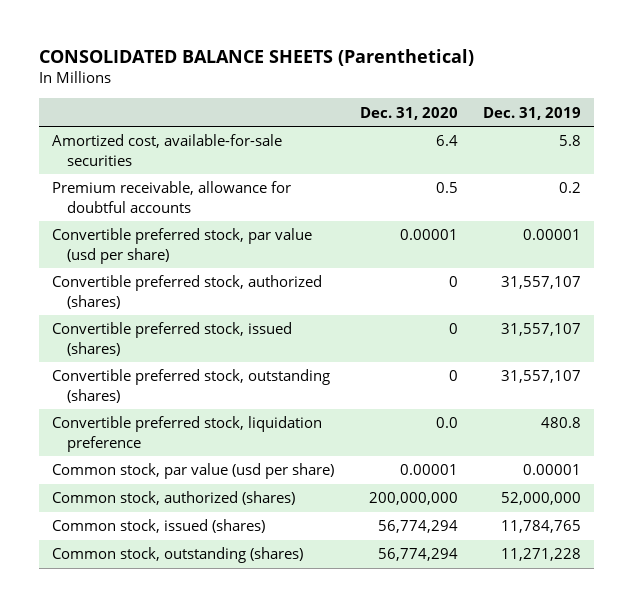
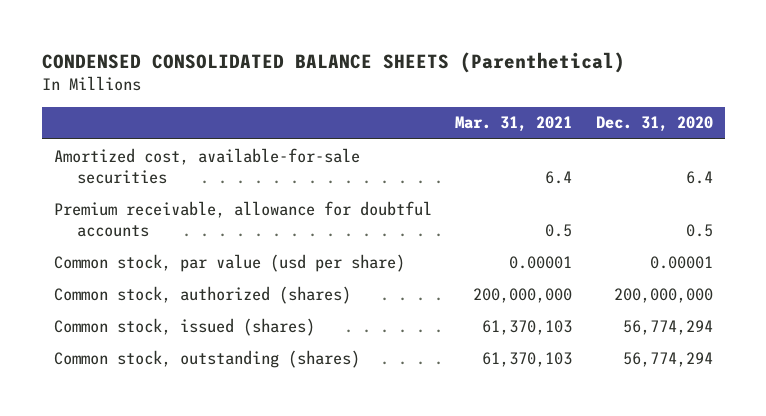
[38,48,474,66] CONSOLIDATED BALANCE SHEETS (Parenthetical) -> [41,51,625,73] CONDENSED CONSOLIDATED BALANCE SHEETS (Parenthetical)
[483,106,582,120] Dec. 31, 2019 -> none
none -> [455,116,573,133] Mar. 31, 2021
[51,228,312,264] Convertible preferred stock, par value (usd per share) -> none
[51,275,322,309] Convertible preferred stock, authorized (shares) -> none
[51,322,292,356] Convertible preferred stock, issued (shares) -> none
[51,369,330,403] Convertible preferred stock, outstanding (shares) -> none
[51,416,322,452] Convertible preferred stock, liquidation preference -> none

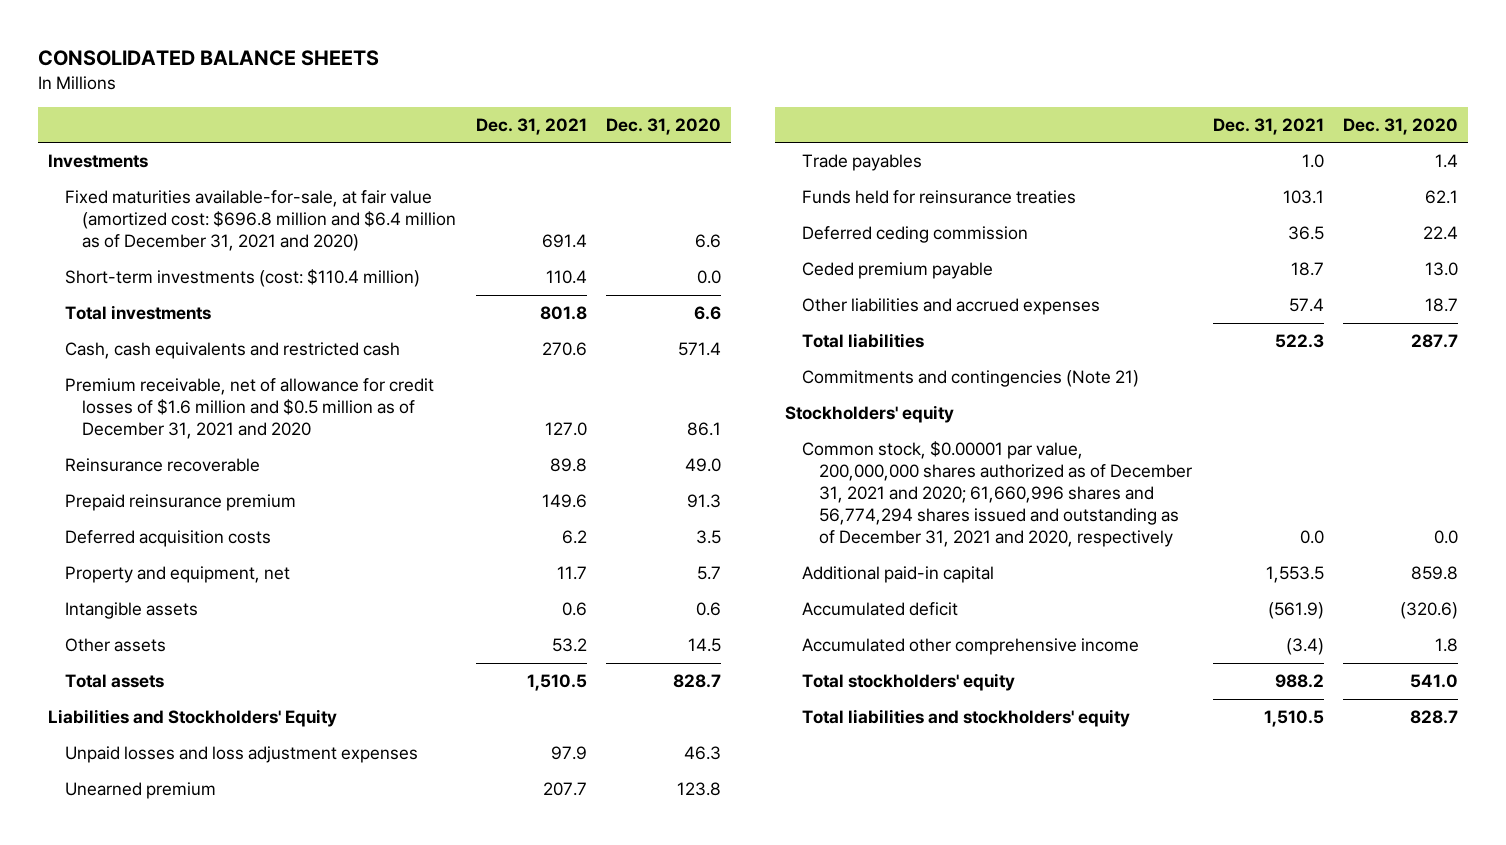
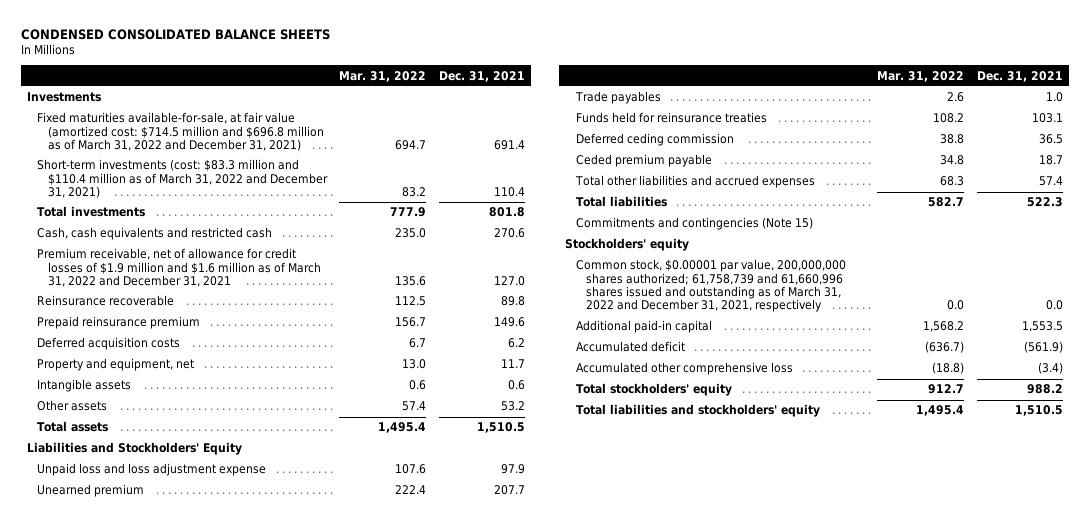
[37,50,379,67] CONSOLIDATED BALANCE SHEETS -> [20,28,330,40] CONDENSED CONSOLIDATED BALANCE SHEETS
[606,117,722,135] Dec. 31, 2020 -> none
none -> [339,70,427,82] Mar. 31, 2022
[64,190,457,252] Fixed maturities available-for-sale, at fair value (amortized cost: $696.8 million and $6.4 million as of December 31, 2021 and 2020) -> [37,112,324,152] Fixed maturities available-for-sale, at fair value (amortized cost: $714.5 million and $696.8 million as of March 31, 2022 and December 31, 2021)
[64,269,420,288] Short-term investments (cost: $110.4 million) -> [37,159,328,199] Short-term investments (cost: $83.3 million and $110.4 million as of March 31, 2022 and December 31, 2021)
[64,378,434,440] Premium receivable, net of allowance for credit losses of $1.6 million and $0.5 million as of December 31, 2021 and 2020 -> [37,248,321,288] Premium receivable, net of allowance for credit losses of $1.9 million and $1.6 million as of March 31, 2022 and December 31, 2021
[64,746,418,764] Unpaid losses and loss adjustment expenses -> [37,463,267,477] Unpaid loss and loss adjustment expense
[801,298,1100,316] Other liabilities and accrued expenses -> [574,175,815,189] Total other liabilities and accrued expenses
[801,370,1139,388] Commitments and contingencies (Note 21) -> [575,217,813,231] Commitments and contingencies (Note 15)
[801,441,1193,548] Common stock, $0.00001 par value, 200,000,000 shares authorized as of December 31, 2021 and 2020; 61,660,996 shares and 56,774,294 shares issued and outstanding as of December 31, 2021 and 2020, respectively -> [575,259,846,313] Common stock, $0.00001 par value, 200,000,000 shares authorized; 61,758,739 and 61,660,996 shares issued and outstanding as of March 31, 2022 and December 31, 2021, respectively
[801,638,1139,656] Accumulated other comprehensive income -> [575,362,793,376] Accumulated other comprehensive loss

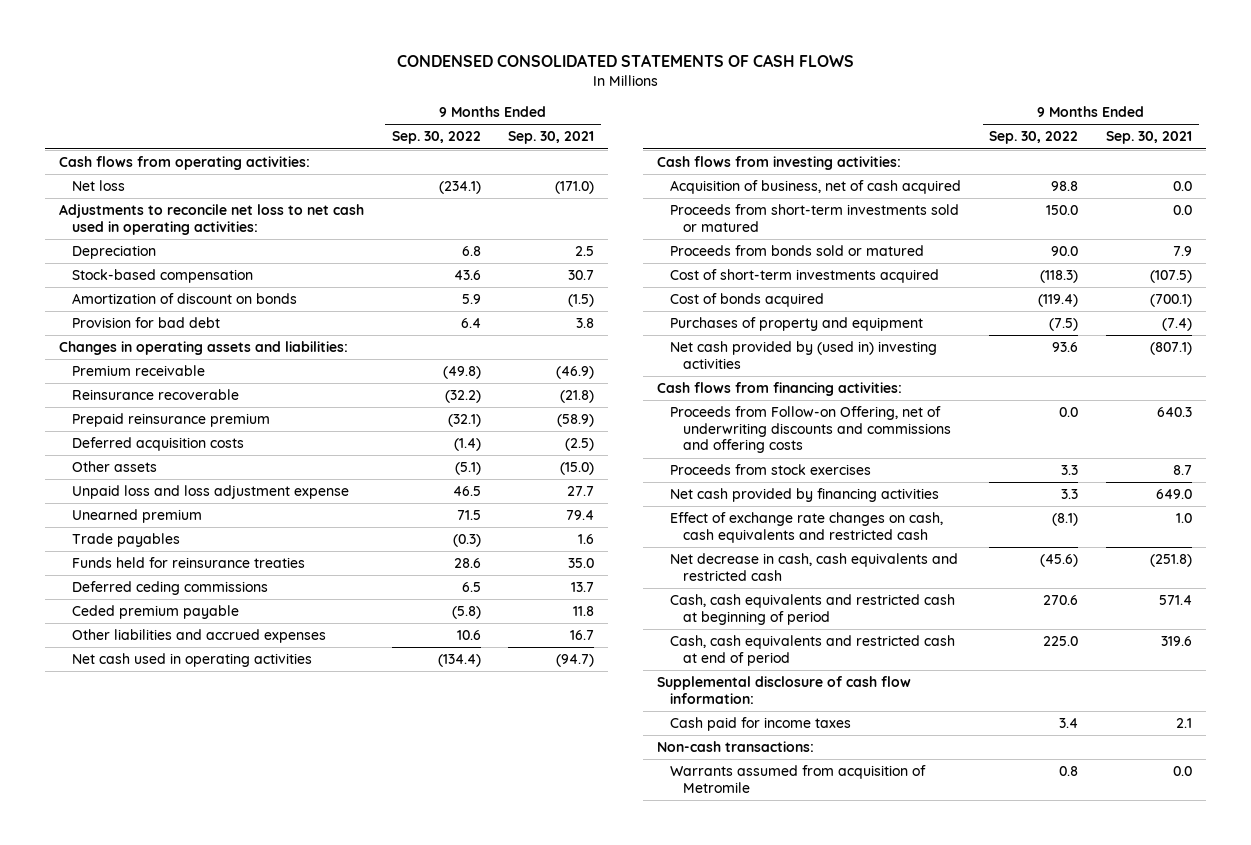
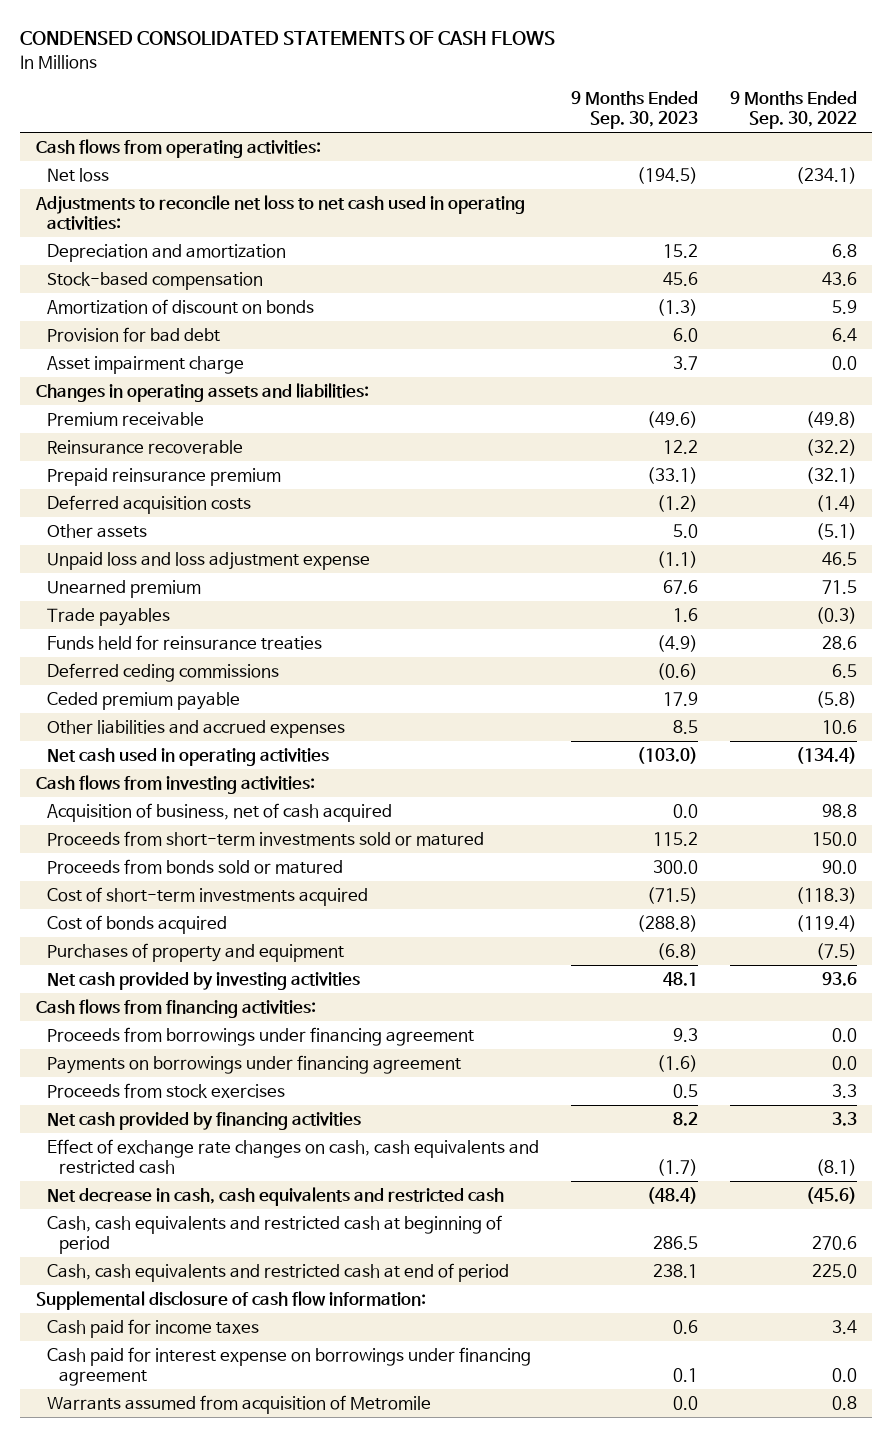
[508,131,595,145] Sep. 30, 2021 -> none
none -> [570,91,698,130] 9 Months Ended Sep. 30, 2023
[72,245,157,260] Depreciation -> none
none -> [47,244,287,263] Depreciation and amortization
none -> [47,356,245,375] Asset impairment charge
[669,341,937,369] Net cash provided by (used in) investing activities -> [47,972,361,991] Net cash provided by investing activities
[669,406,951,454] Proceeds from Follow-on Offering, net of underwriting discounts and commissions and offering costs -> none
none -> [47,1027,475,1047] Proceeds from borrowings under financing agreement
none -> [47,1055,462,1075] Payments on borrowings under financing agreement
[656,741,814,753] Non-cash transactions: -> none
none -> [47,1347,532,1387] Cash paid for interest expense on borrowings under financing agreement

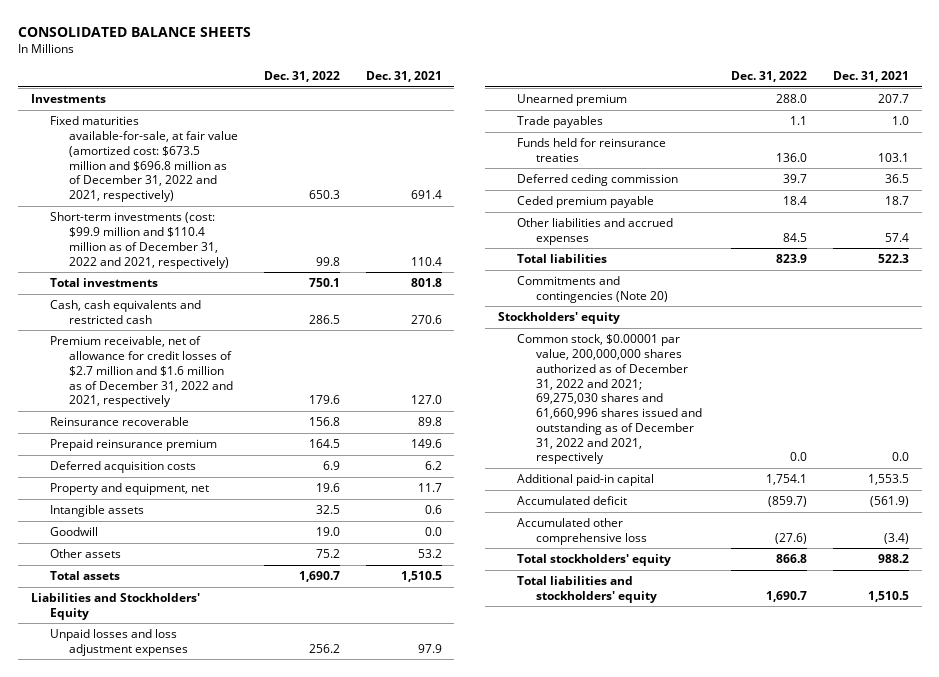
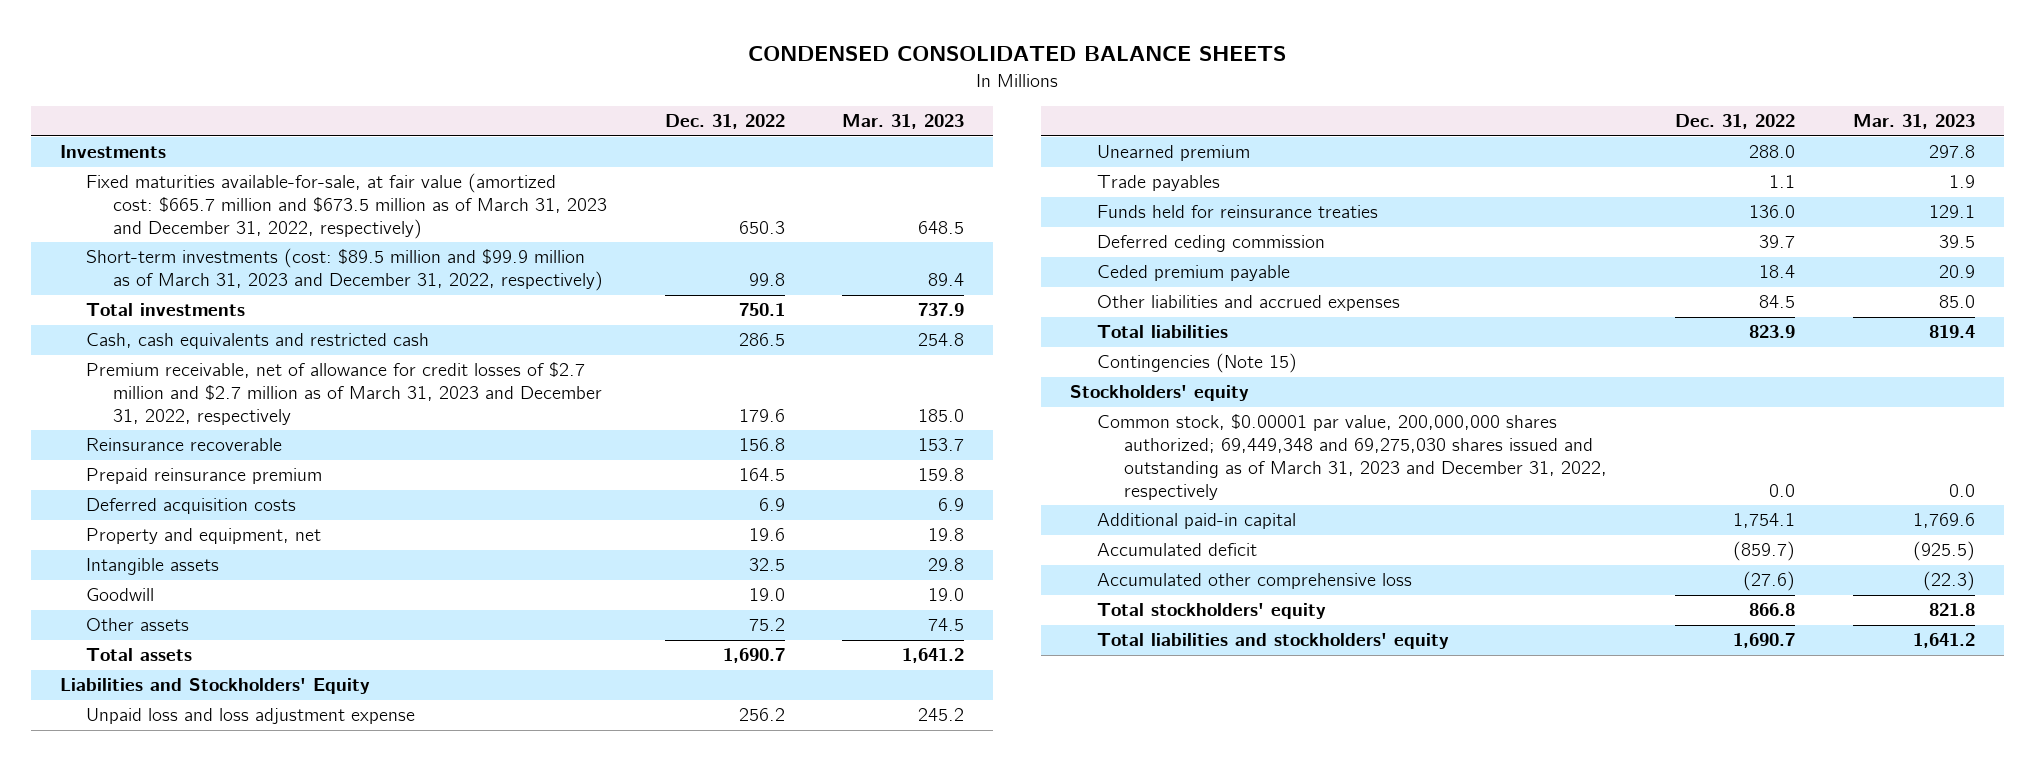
[17,26,251,37] CONSOLIDATED BALANCE SHEETS -> [748,45,1287,61] CONDENSED CONSOLIDATED BALANCE SHEETS
[365,71,442,83] Dec. 31, 2021 -> none
none -> [842,114,965,130] Mar. 31, 2023
[49,116,238,203] Fixed maturities available-for-sale, at fair value (amortized cost: $673.5 million and $696.8 million as of December 31, 2022 and 2021, respectively) -> [86,173,608,240] Fixed maturities available-for-sale, at fair value (amortized cost: $665.7 million and $673.5 million as of March 31, 2023 and December 31, 2022, respectively)
[49,212,229,269] Short-term investments (cost: $99.9 million and $110.4 million as of December 31, 2022 and 2021, respectively) -> [86,248,604,292] Short-term investments (cost: $89.5 million and $99.9 million as of March 31, 2023 and December 31, 2022, respectively)
[49,336,233,408] Premium receivable, net of allowance for credit losses of $2.7 million and $1.6 million as of December 31, 2022 and 2021, respectively -> [86,362,603,426] Premium receivable, net of allowance for credit losses of $2.7 million and $2.7 million as of March 31, 2023 and December 31, 2022, respectively
[49,629,188,656] Unpaid losses and loss adjustment expenses -> [86,708,416,725] Unpaid loss and loss adjustment expense
[516,276,669,303] Commitments and contingencies (Note 20) -> [1096,353,1297,374] Contingencies (Note 15)
[516,334,703,465] Common stock, $0.00001 par value, 200,000,000 shares authorized as of December 31, 2022 and 2021; 69,275,030 shares and 61,660,996 shares issued and outstanding as of December 31, 2022 and 2021, respectively -> [1096,414,1607,500] Common stock, $0.00001 par value, 200,000,000 shares authorized; 69,449,348 and 69,275,030 shares issued and outstanding as of March 31, 2023 and December 31, 2022, respectively

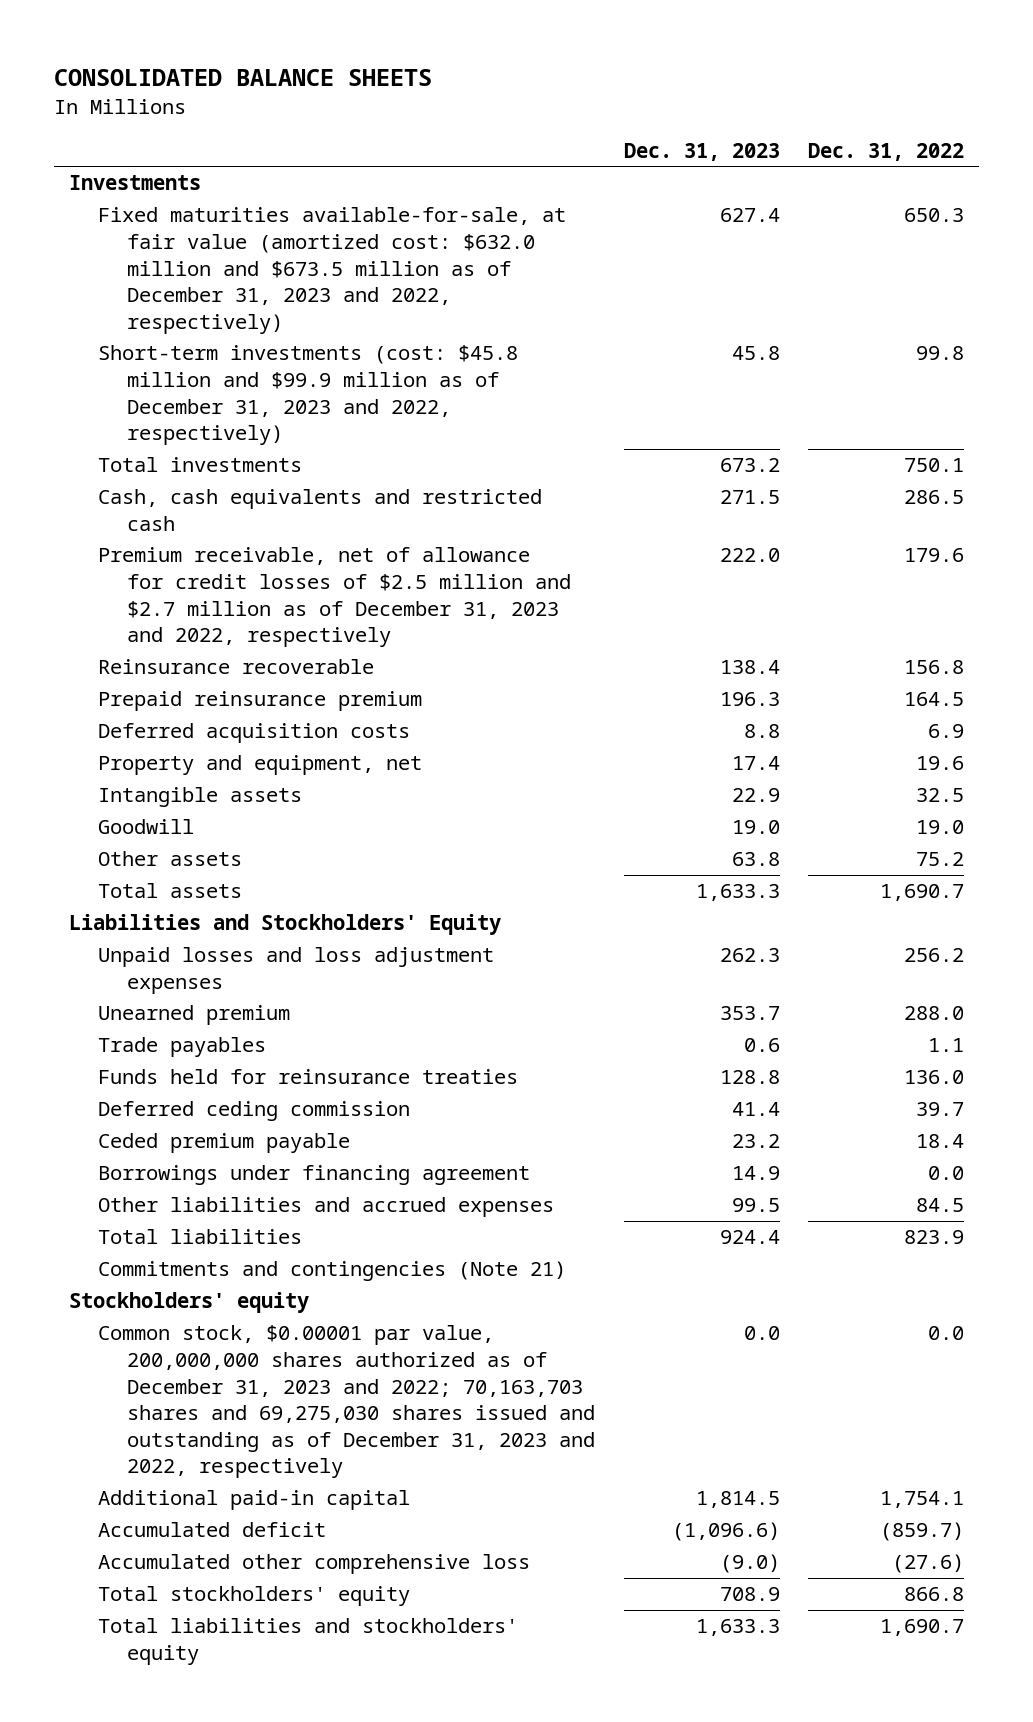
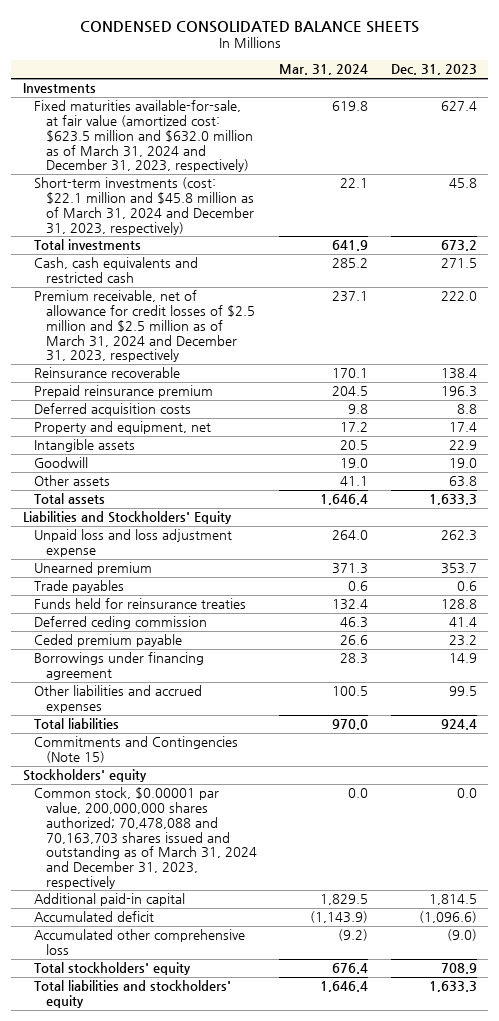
[54,69,433,87] CONSOLIDATED BALANCE SHEETS -> [79,20,419,33] CONDENSED CONSOLIDATED BALANCE SHEETS
[808,142,965,161] Dec. 31, 2022 -> none
none -> [279,64,369,76] Mar. 31, 2024
[97,207,566,334] Fixed maturities available-for-sale, at fair value (amortized cost: $632.0 million and $673.5 million as of December 31, 2023 and 2022, respectively) -> [34,100,254,173] Fixed maturities available-for-sale, at fair value (amortized cost: $623.5 million and $632.0 million as of March 31, 2024 and December 31, 2023, respectively)
[97,345,518,446] Short-term investments (cost: $45.8 million and $99.9 million as of December 31, 2023 and 2022, respectively) -> [34,177,255,235] Short-term investments (cost: $22.1 million and $45.8 million as of March 31, 2024 and December 31, 2023, respectively)
[97,547,571,648] Premium receivable, net of allowance for credit losses of $2.5 million and $2.7 million as of December 31, 2023 and 2022, respectively -> [34,290,256,363] Premium receivable, net of allowance for credit losses of $2.5 million and $2.5 million as of March 31, 2024 and December 31, 2023, respectively
[97,947,494,994] Unpaid losses and loss adjustment expenses -> [34,529,233,558] Unpaid loss and loss adjustment expense
[97,1261,566,1282] Commitments and contingencies (Note 21) -> [34,736,239,764] Commitments and Contingencies (Note 15)
[97,1325,595,1479] Common stock, $0.00001 par value, 200,000,000 shares authorized as of December 31, 2023 and 2022; 70,163,703 shares and 69,275,030 shares issued and outstanding as of December 31, 2023 and 2022, respectively -> [34,787,258,889] Common stock, $0.00001 par value, 200,000,000 shares authorized; 70,478,088 and 70,163,703 shares issued and outstanding as of March 31, 2024 and December 31, 2023, respectively

